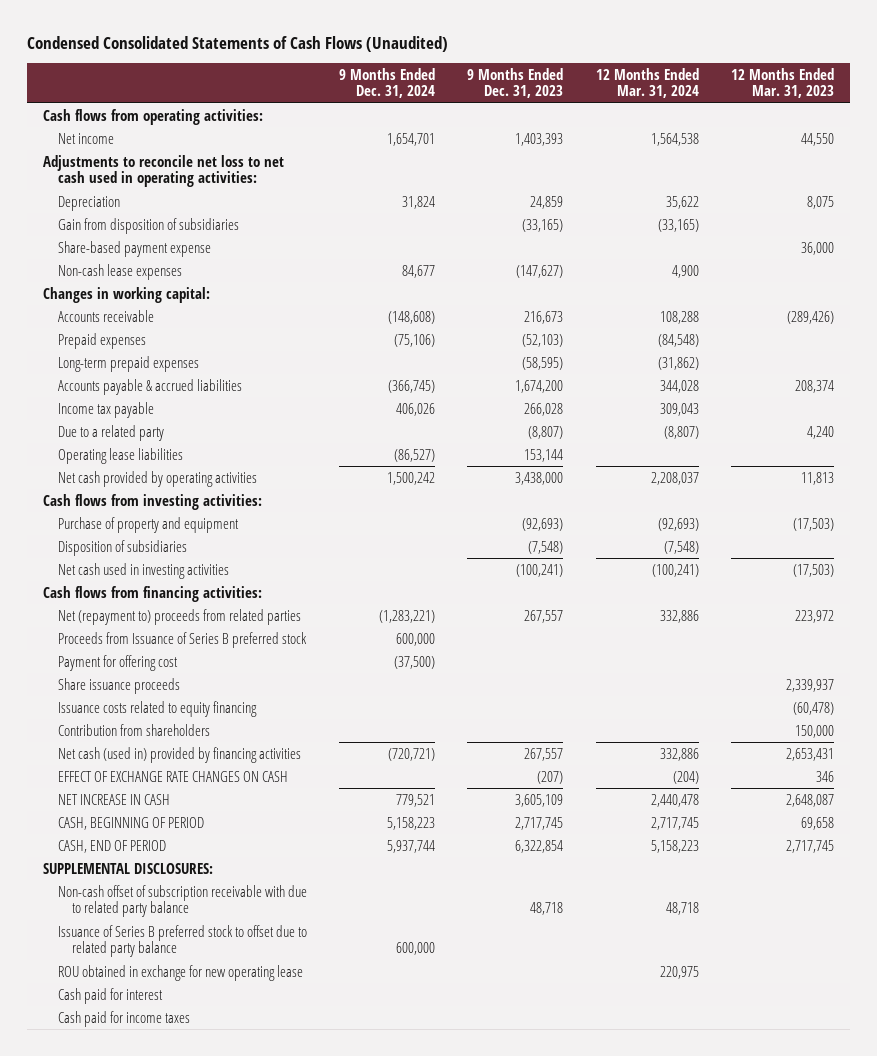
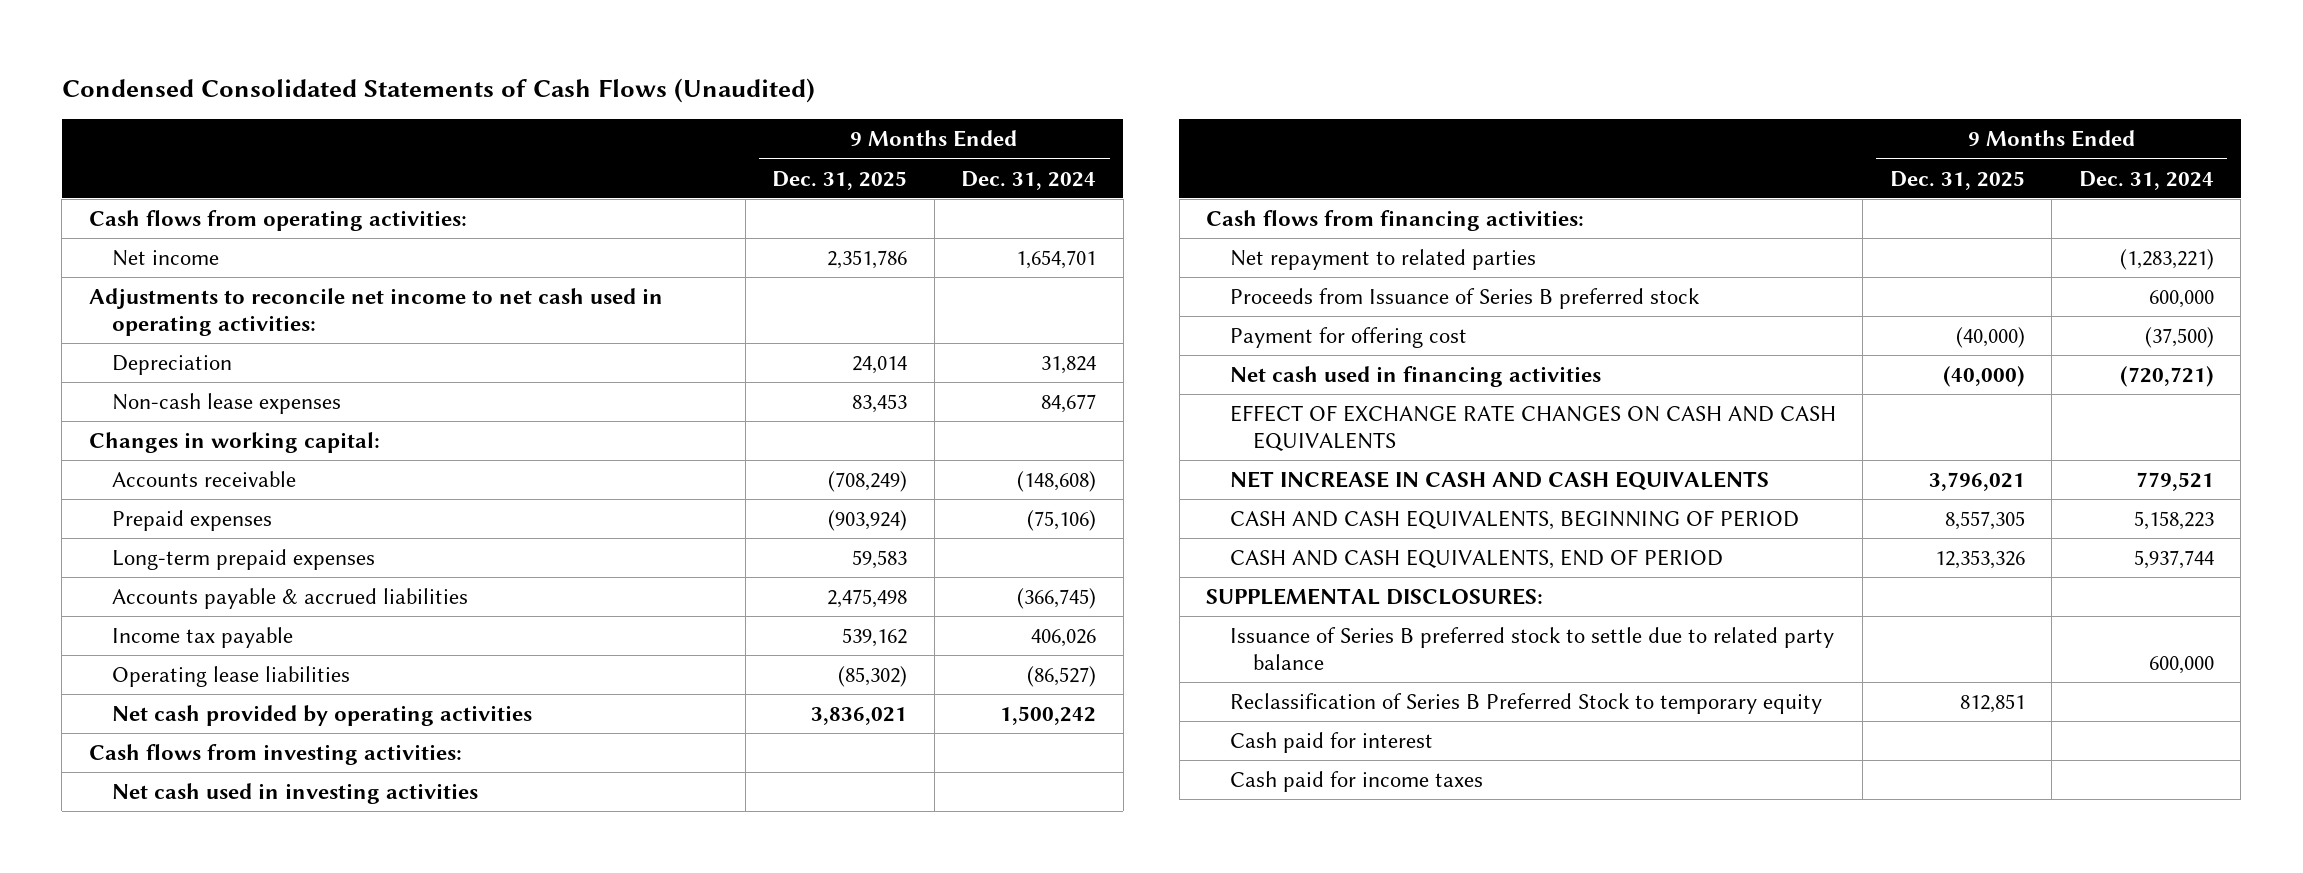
[467,67,564,99] 9 Months Ended Dec. 31, 2023 -> none
[595,67,699,99] 12 Months Ended Mar. 31, 2024 -> none
[731,67,835,99] 12 Months Ended Mar. 31, 2023 -> none
none -> [772,170,908,190] Dec. 31, 2025
[42,154,284,188] Adjustments to reconcile net loss to net cash used in operating activities: -> [88,287,663,336] Adjustments to reconcile net income to net cash used in operating activities:
[57,217,239,234] Gain from disposition of subsidiaries -> none
[57,240,211,257] Share-based payment expense -> none
[57,424,164,441] Due to a related party -> none
[57,516,239,533] Purchase of property and equipment -> none
[57,539,187,556] Disposition of subsidiaries -> none
[57,608,301,625] Net (repayment to) proceeds from related parties -> [1229,248,1536,270] Net repayment to related parties
[57,677,180,694] Share issuance proceeds -> none
[57,700,257,717] Issuance costs related to equity financing -> none
[57,723,210,736] Contribution from shareholders -> none
[57,746,301,763] Net cash (used in) provided by financing activities -> [1229,365,1601,387] Net cash used in financing activities
[57,770,288,782] EFFECT OF EXCHANGE RATE CHANGES ON CASH -> [1229,404,1836,451] EFFECT OF EXCHANGE RATE CHANGES ON CASH AND CASH EQUIVALENTS
[57,793,170,805] NET INCREASE IN CASH -> [1229,470,1769,491] NET INCREASE IN CASH AND CASH EQUIVALENTS
[57,816,204,830] CASH, BEGINNING OF PERIOD -> [1229,509,1799,530] CASH AND CASH EQUIVALENTS, BEGINNING OF PERIOD
[57,839,166,853] CASH, END OF PERIOD -> [1229,548,1723,569] CASH AND CASH EQUIVALENTS, END OF PERIOD
[57,884,307,918] Non-cash offset of subscription receivable with due to related party balance -> none
[57,964,303,981] ROU obtained in exchange for new operating lease -> none
[57,924,307,958] Issuance of Series B preferred stock to offset due to related party balance -> [1229,626,1834,670] Issuance of Series B preferred stock to settle due to related party balance
none -> [1229,692,1822,714] Reclassification of Series B Preferred Stock to temporary equity

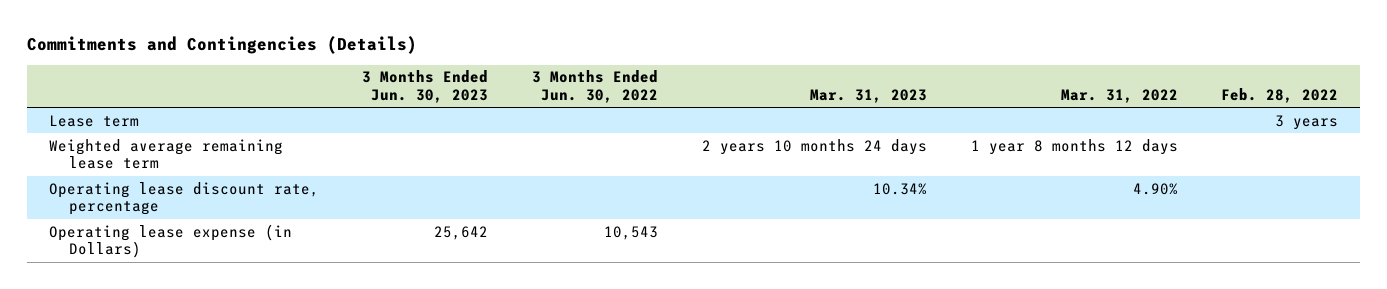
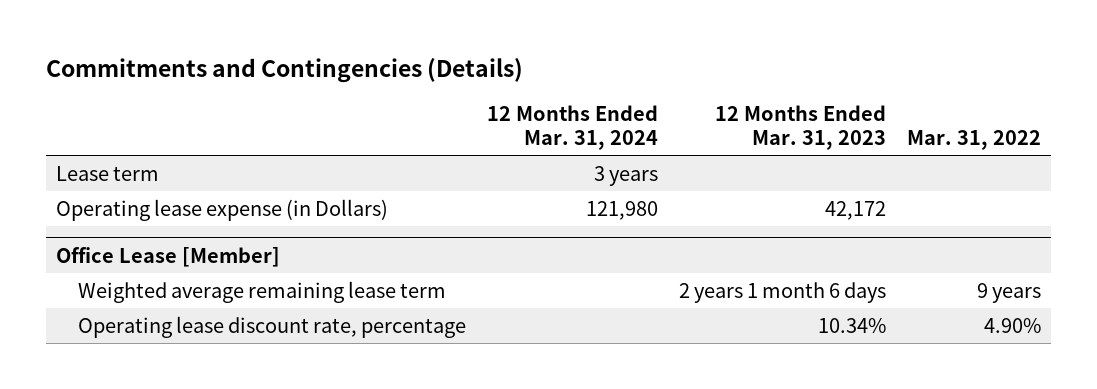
[362,70,489,103] 3 Months Ended Jun. 30, 2023 -> none
[532,70,659,103] 3 Months Ended Jun. 30, 2022 -> none
[809,88,927,103] Mar. 31, 2023 -> none
[1221,87,1339,103] Feb. 28, 2022 -> none
none -> [487,105,659,151] 12 Months Ended Mar. 31, 2024
none -> [715,105,887,151] 12 Months Ended Mar. 31, 2023
[48,138,283,170] Weighted average remaining lease term -> none
[48,181,319,216] Operating lease discount rate, percentage -> none
none -> [56,246,281,267] Office Lease [Member]
none -> [78,280,447,303] Weighted average remaining lease term
none -> [78,315,467,338] Operating lease discount rate, percentage

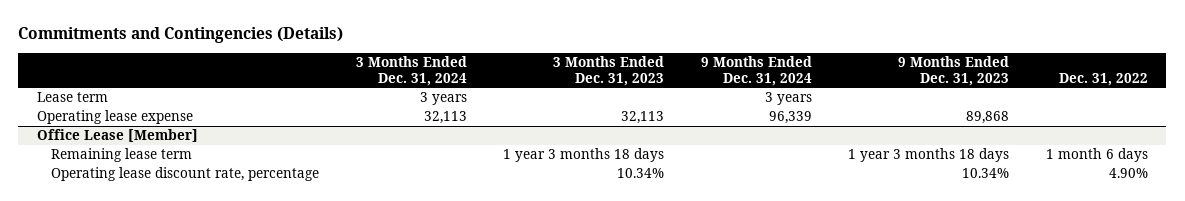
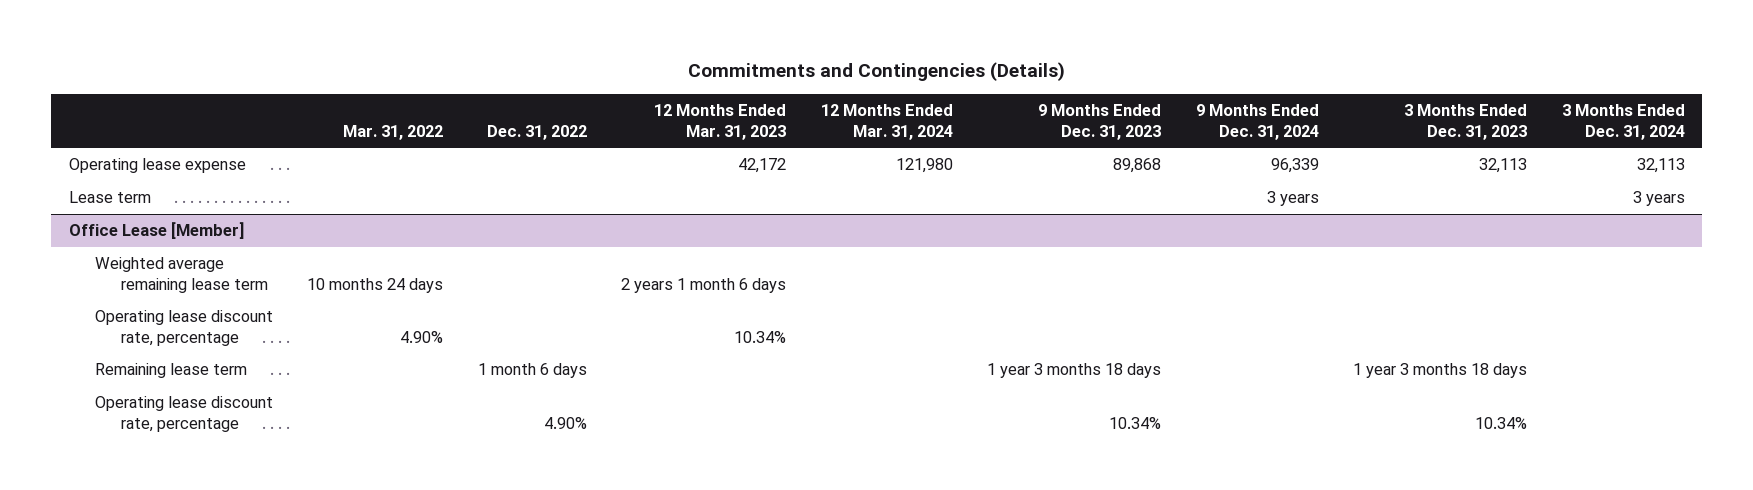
none -> [343,124,444,140] Mar. 31, 2022
none -> [654,104,787,140] 12 Months Ended Mar. 31, 2023
none -> [820,104,953,140] 12 Months Ended Mar. 31, 2024
[36,92,108,103] Lease term -> [68,191,151,204] Lease term
none -> [94,257,268,293] Weighted average remaining lease term
none -> [94,310,273,346] Operating lease discount rate, percentage

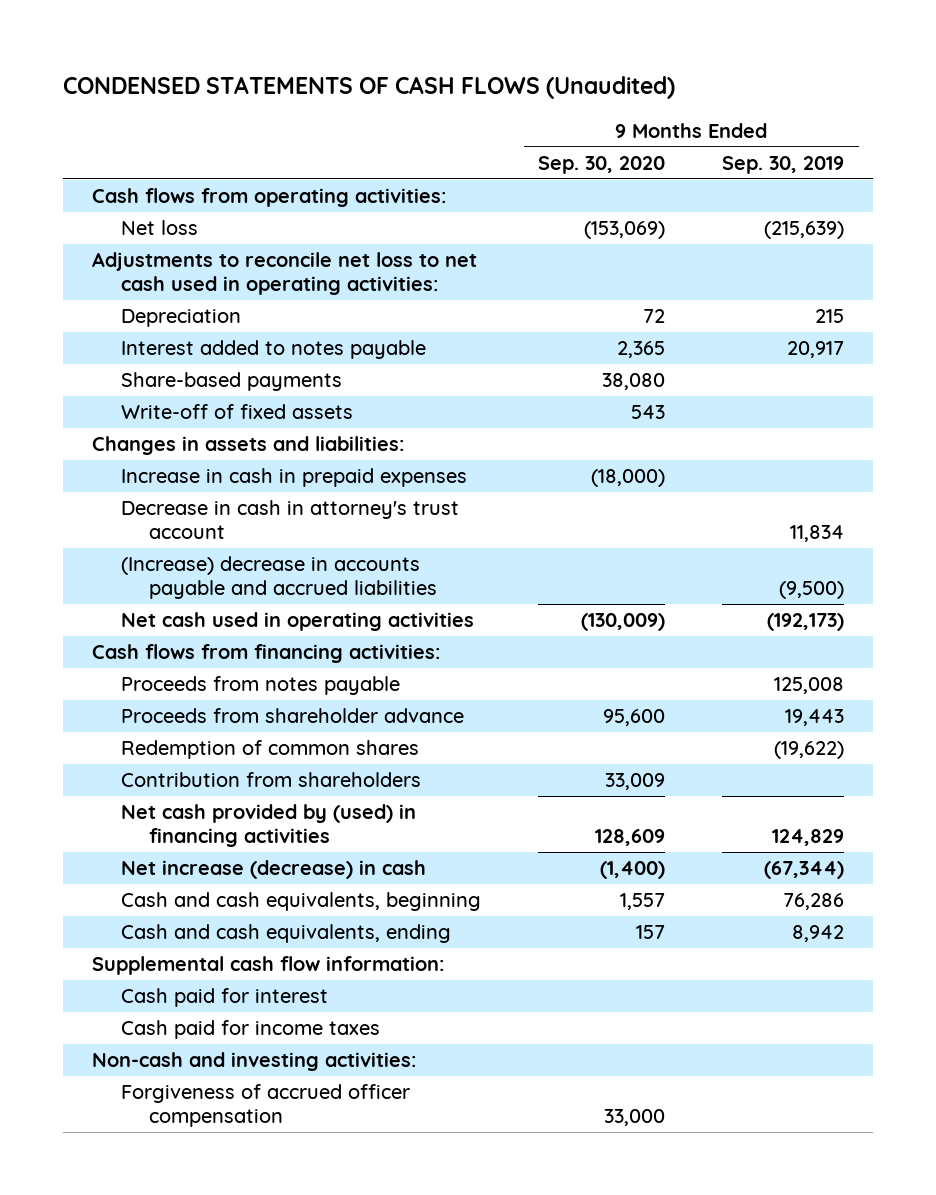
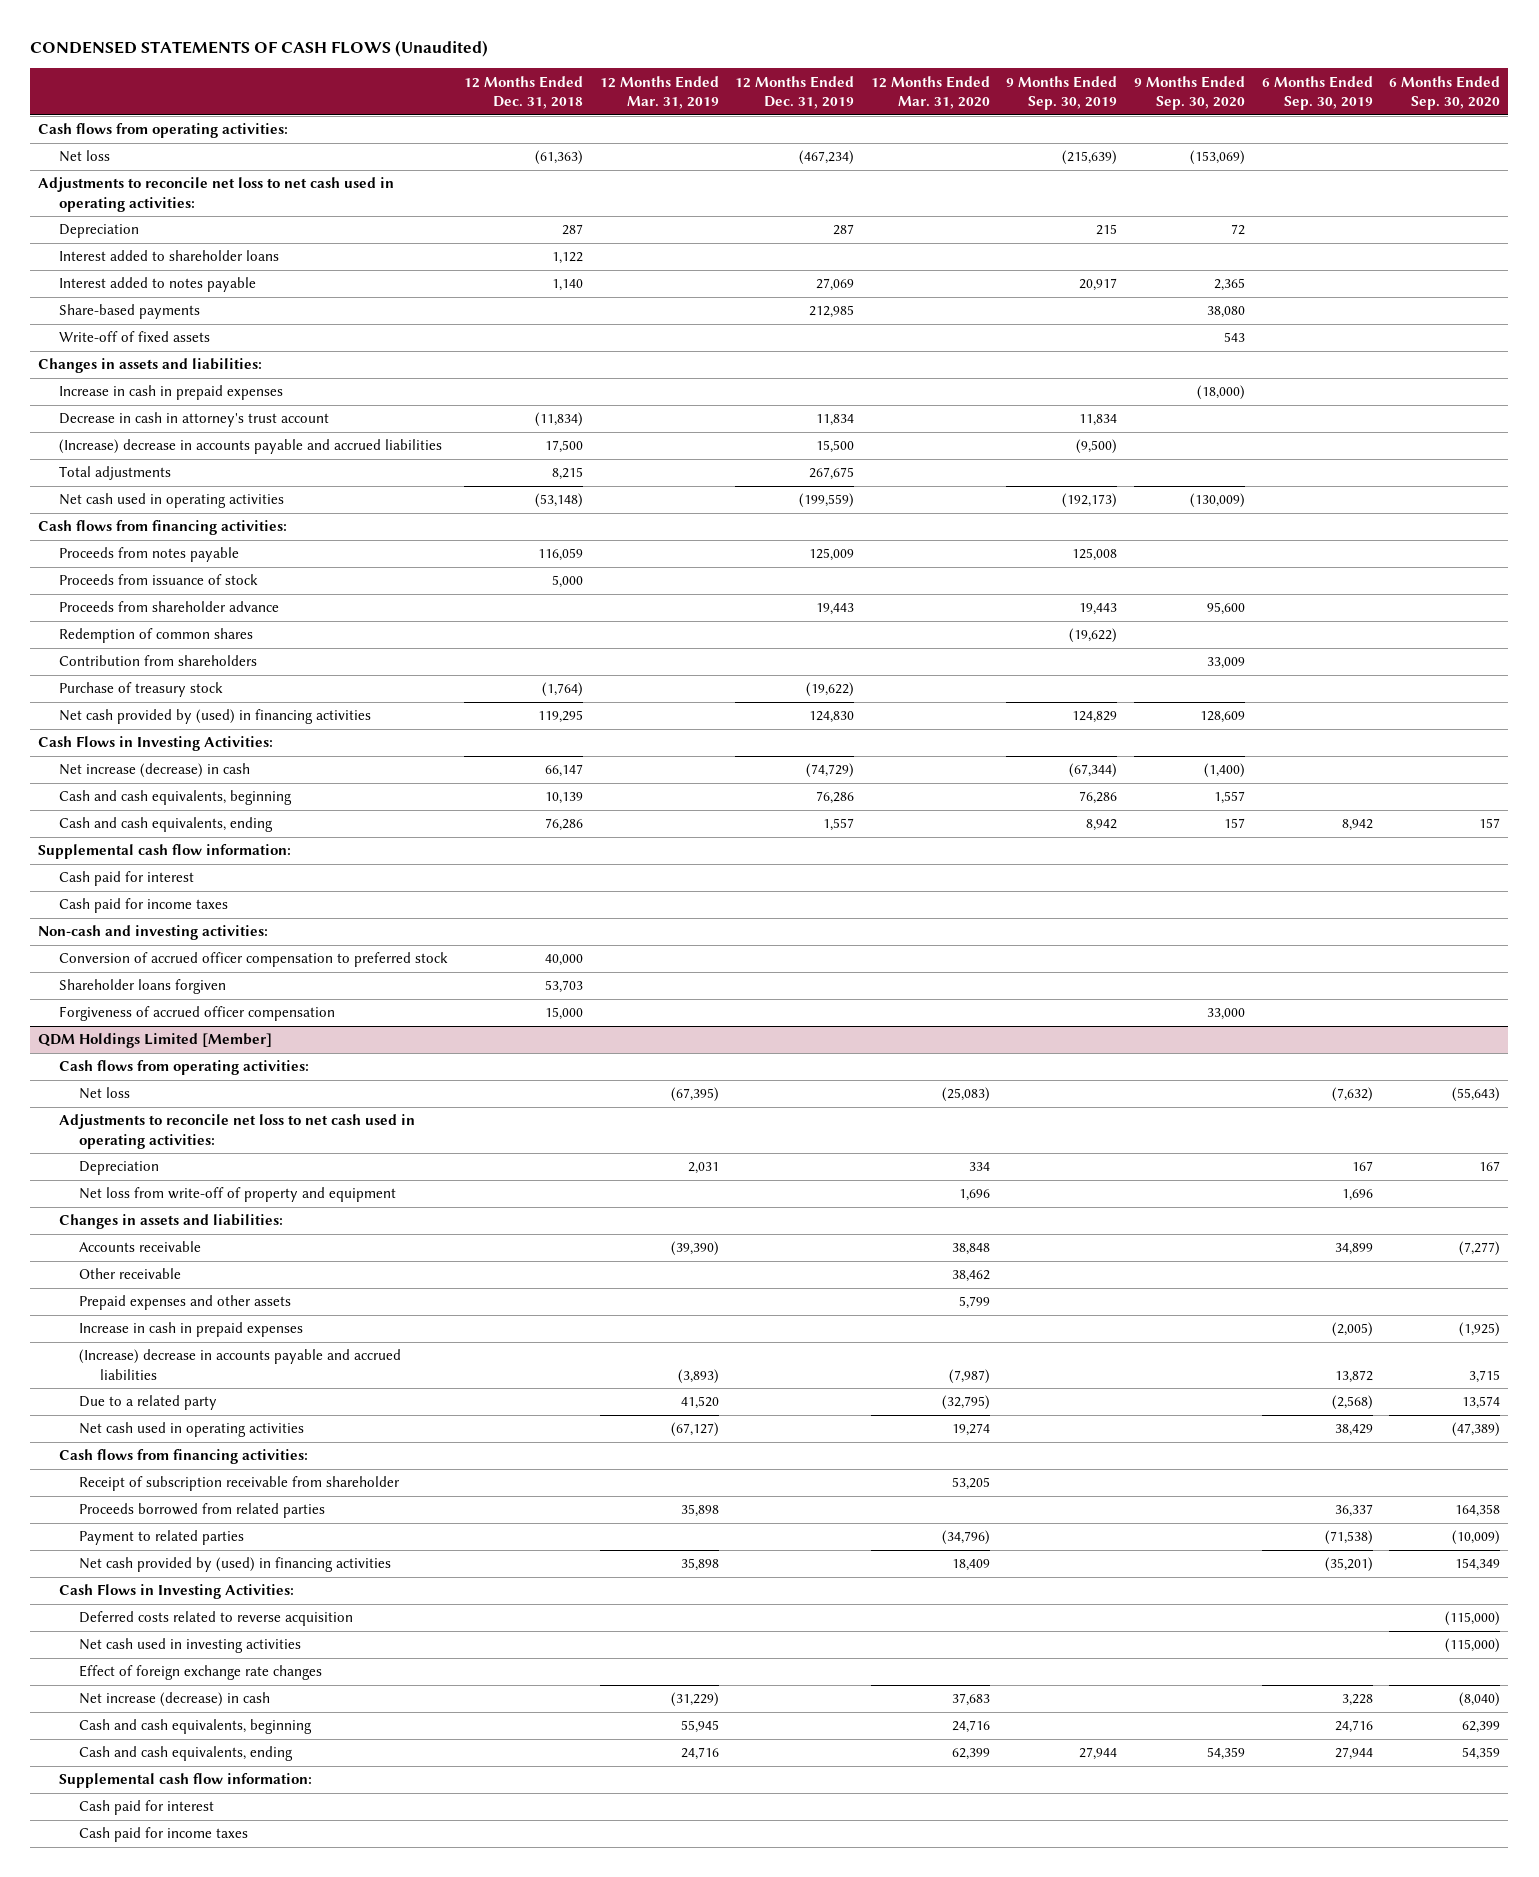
none -> [464,75,584,110] 12 Months Ended Dec. 31, 2018
none -> [599,75,719,110] 12 Months Ended Mar. 31, 2019
none -> [735,75,855,110] 12 Months Ended Dec. 31, 2019
none -> [870,75,990,110] 12 Months Ended Mar. 31, 2020
none -> [1261,75,1373,111] 6 Months Ended Sep. 30, 2019
none -> [1389,75,1501,111] 6 Months Ended Sep. 30, 2020
none -> [58,250,279,262] Interest added to shareholder loans
none -> [58,466,171,481] Total adjustments
none -> [58,574,258,586] Proceeds from issuance of stock
none -> [58,682,223,698] Purchase of treasury stock
none -> [38,736,274,752] Cash Flows in Investing Activities:
none -> [58,952,448,968] Conversion of accrued officer compensation to preferred stock
none -> [58,979,226,995] Shareholder loans forgiven
none -> [38,1033,273,1049] QDM Holdings Limited [Member]
none -> [58,1060,309,1076] Cash flows from operating activities:
none -> [79,1087,131,1100] Net loss
none -> [58,1114,415,1149] Adjustments to reconcile net loss to net cash used in operating activities:
none -> [79,1161,160,1176] Depreciation
none -> [79,1187,397,1203] Net loss from write-off of property and equipment
none -> [58,1214,283,1230] Changes in assets and liabilities:
none -> [79,1241,202,1253] Accounts receivable
none -> [79,1268,182,1280] Other receivable
none -> [79,1295,292,1311] Prepaid expenses and other assets
none -> [79,1322,304,1338] Increase in cash in prepaid expenses
none -> [79,1349,402,1380] (Increase) decrease in accounts payable and accrued liabilities
none -> [79,1395,218,1411] Due to a related party
none -> [79,1422,305,1438] Net cash used in operating activities
none -> [58,1449,308,1465] Cash flows from financing activities:
none -> [79,1476,401,1492] Receipt of subscription receivable from shareholder
none -> [79,1503,326,1519] Proceeds borrowed from related parties
none -> [79,1530,245,1546] Payment to related parties
none -> [79,1557,392,1573] Net cash provided by (used) in financing activities
none -> [58,1584,294,1600] Cash Flows in Investing Activities:
none -> [79,1611,354,1627] Deferred costs related to reverse acquisition
none -> [79,1638,302,1654] Net cash used in investing activities
none -> [79,1665,323,1681] Effect of foreign exchange rate changes
none -> [79,1692,271,1708] Net increase (decrease) in cash
none -> [79,1719,313,1735] Cash and cash equivalents, beginning
none -> [79,1746,294,1762] Cash and cash equivalents, ending
none -> [58,1773,312,1789] Supplemental cash flow information:
none -> [79,1800,215,1816] Cash paid for interest
none -> [79,1827,249,1843] Cash paid for income taxes

